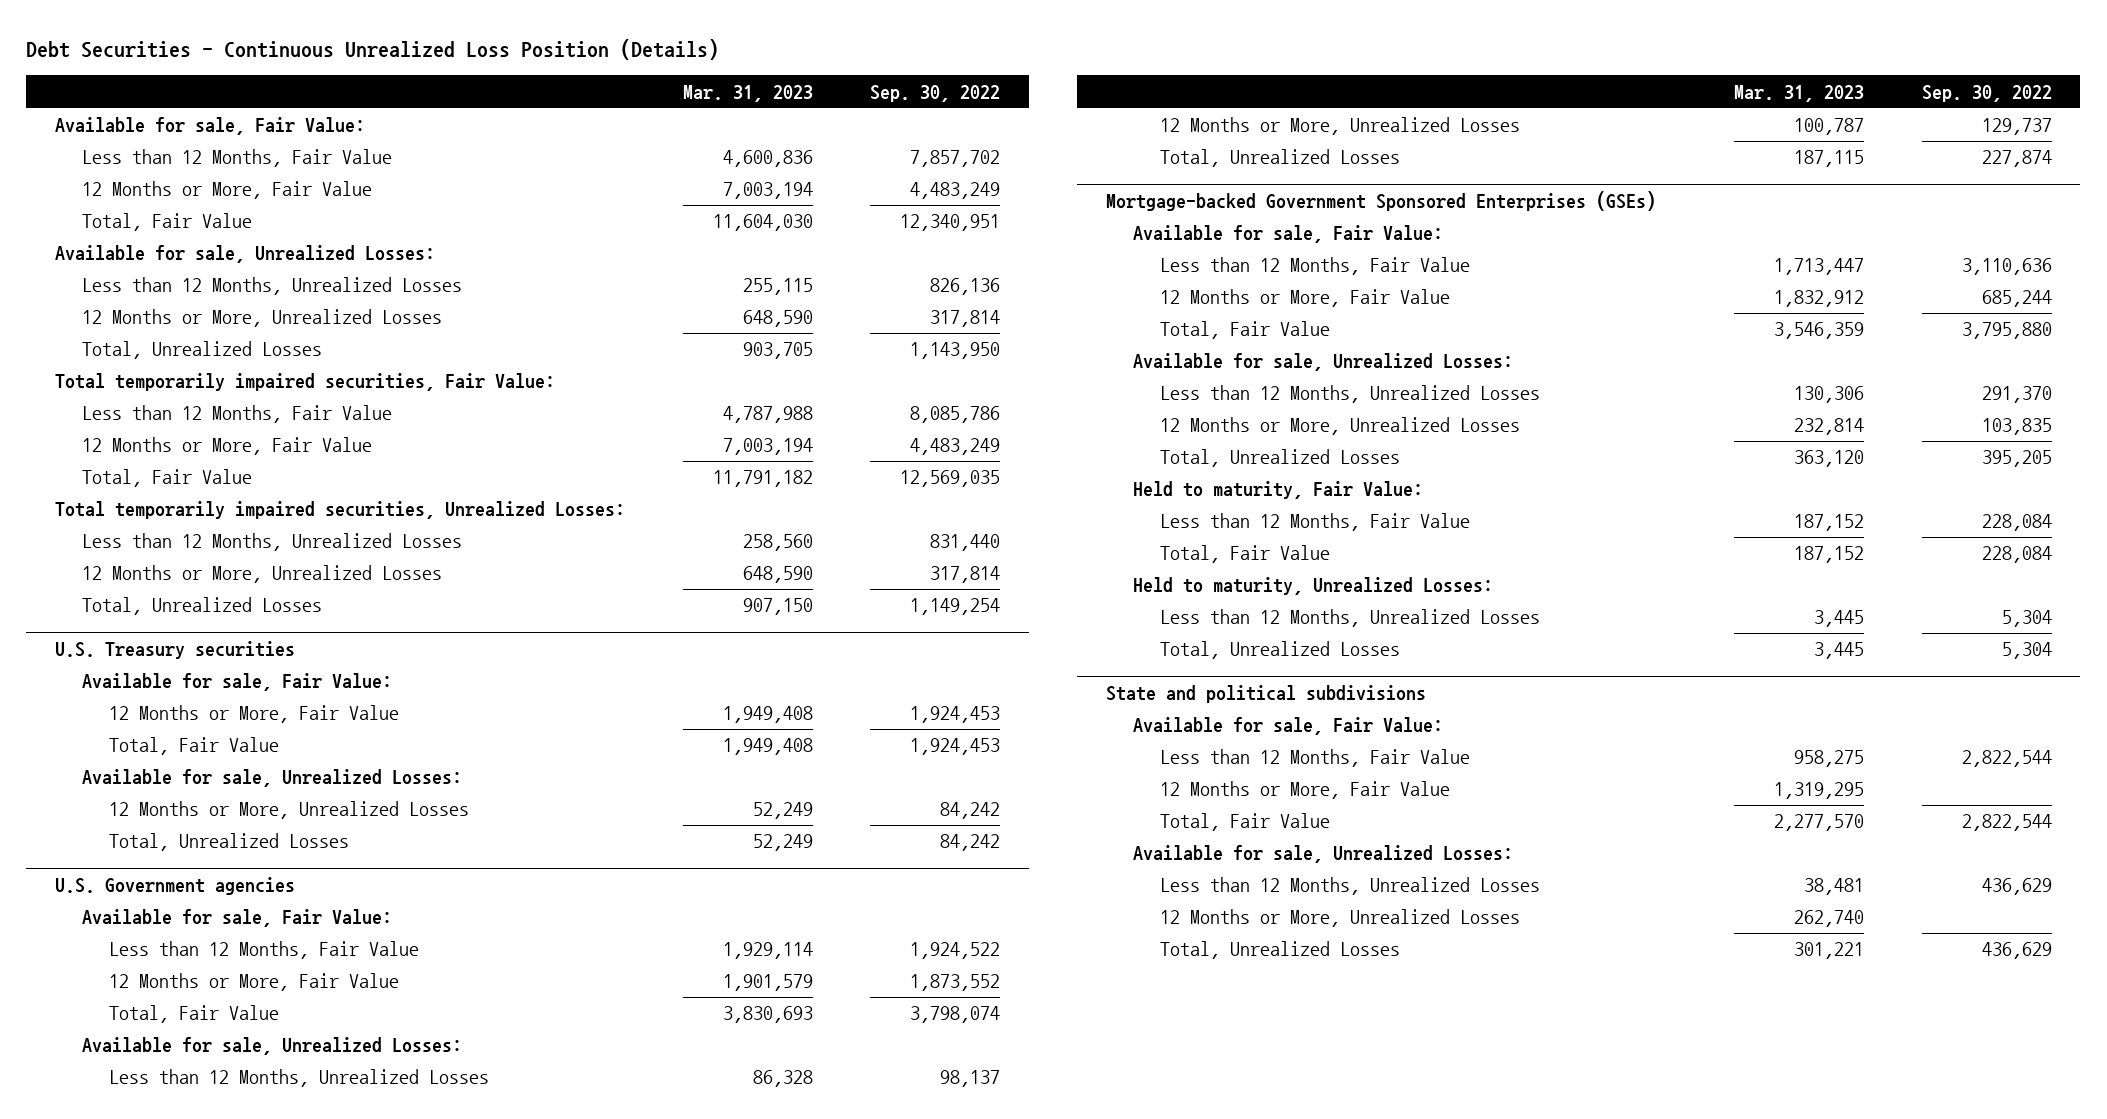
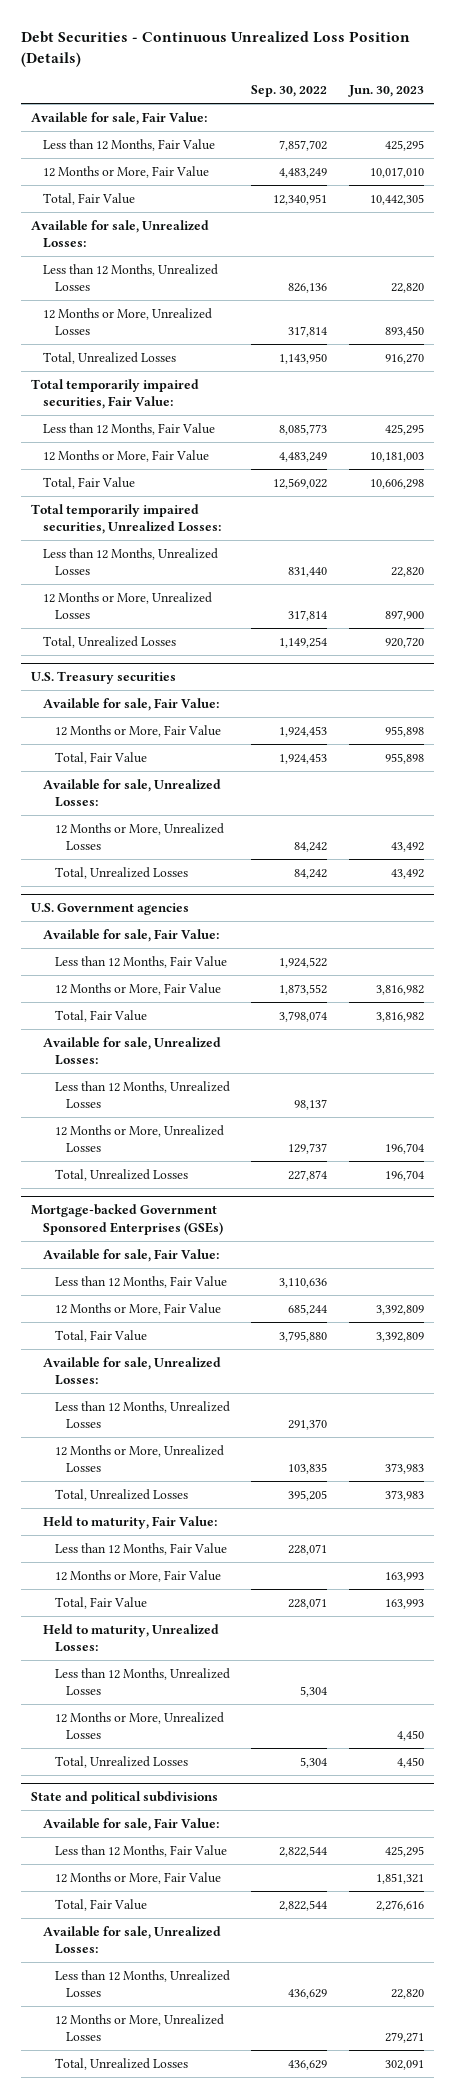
[682,84,813,102] Mar. 31, 2023 -> none
none -> [347,85,424,98] Jun. 30, 2023
[910,406,1001,424] 8,085,786 -> [279,423,328,435] 8,085,773
[900,470,1001,488] 12,569,035 -> [273,477,328,489] 12,569,022
[1981,514,2052,532] 228,084 -> [288,1543,328,1555] 228,071
none -> [54,1569,221,1582] 12 Months or More, Fair Value
[1981,546,2052,564] 228,084 -> [288,1597,328,1609] 228,071
none -> [54,1711,224,1740] 12 Months or More, Unrealized Losses

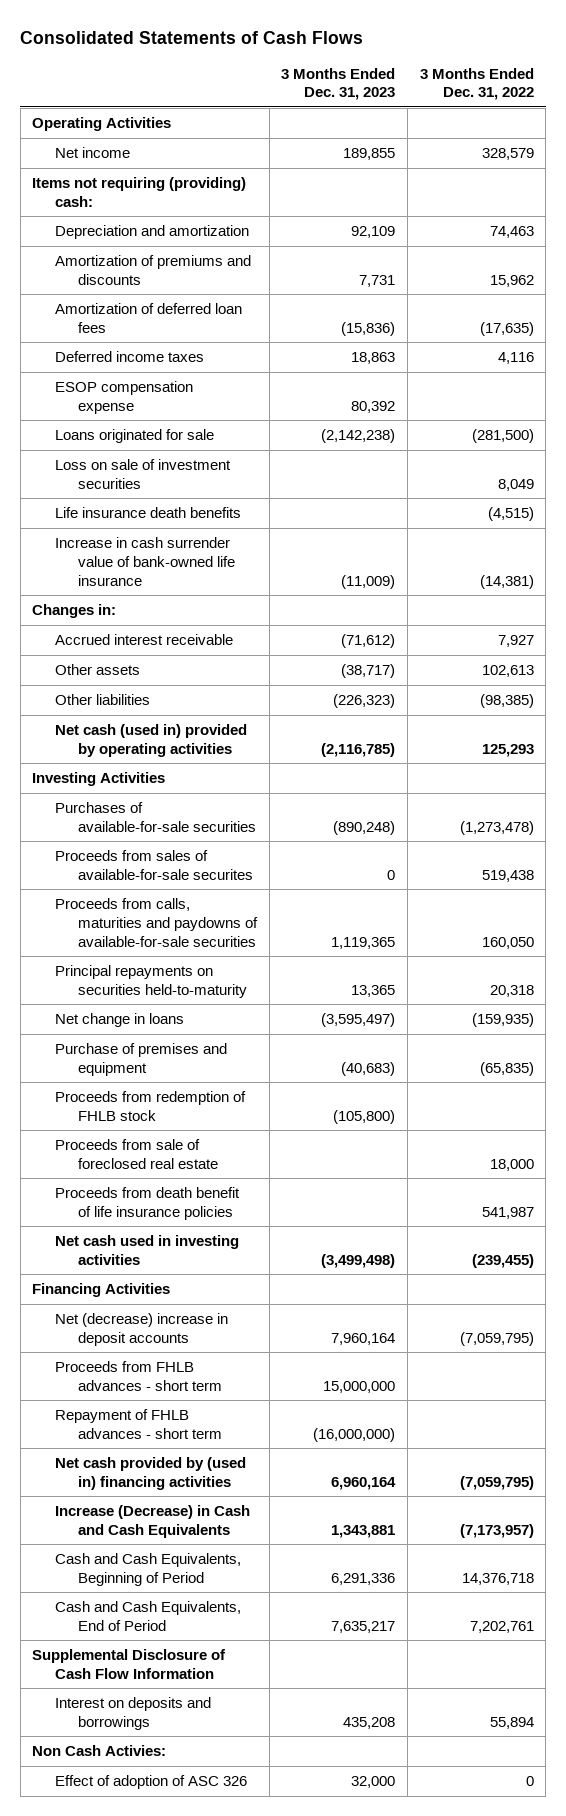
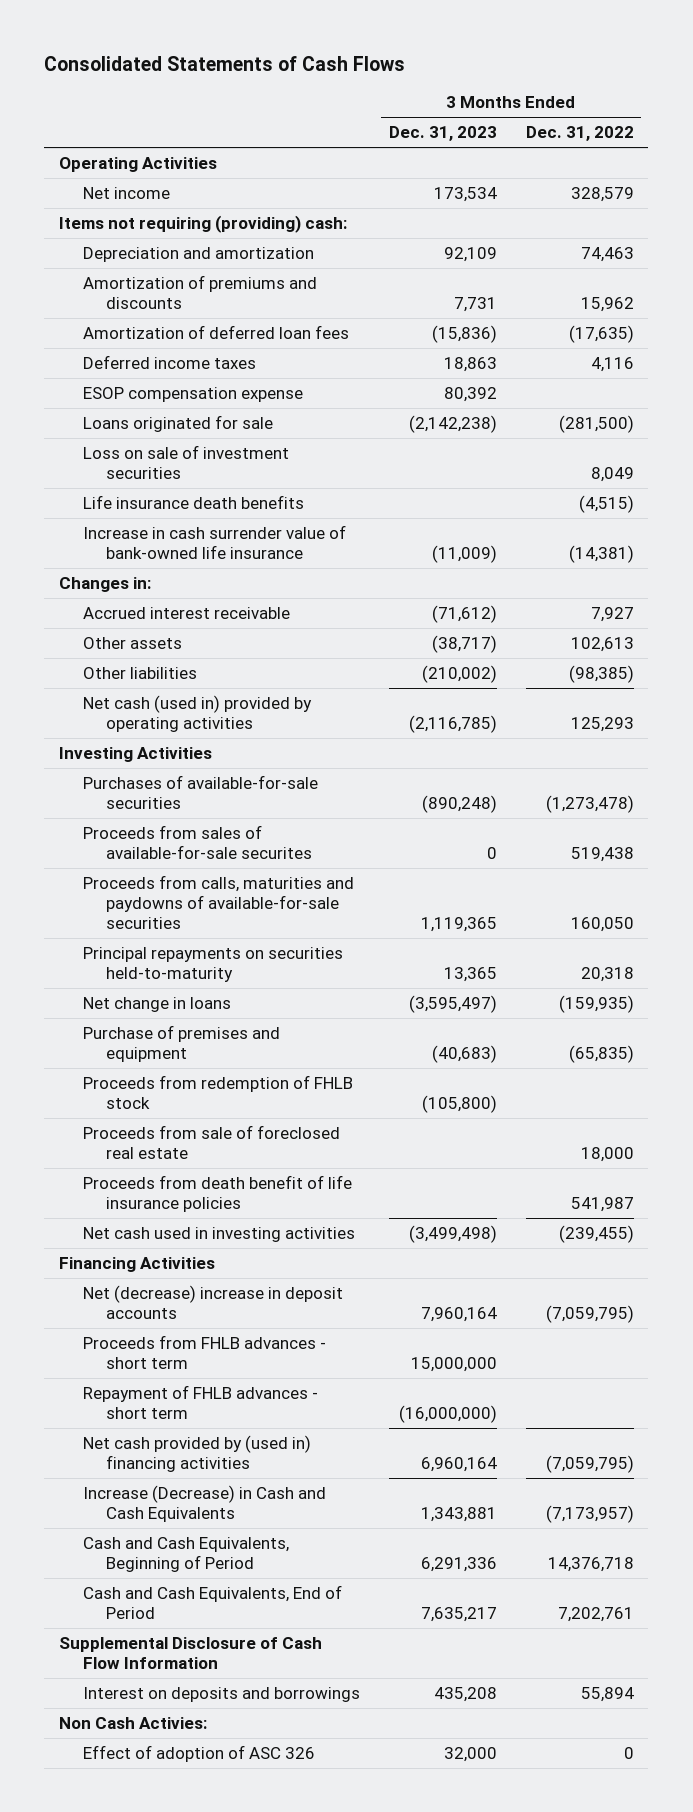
[343,147,396,160] 189,855 -> [433,186,497,202] 173,534
[333,693,396,708] (226,323) -> [421,664,497,683] (210,002)

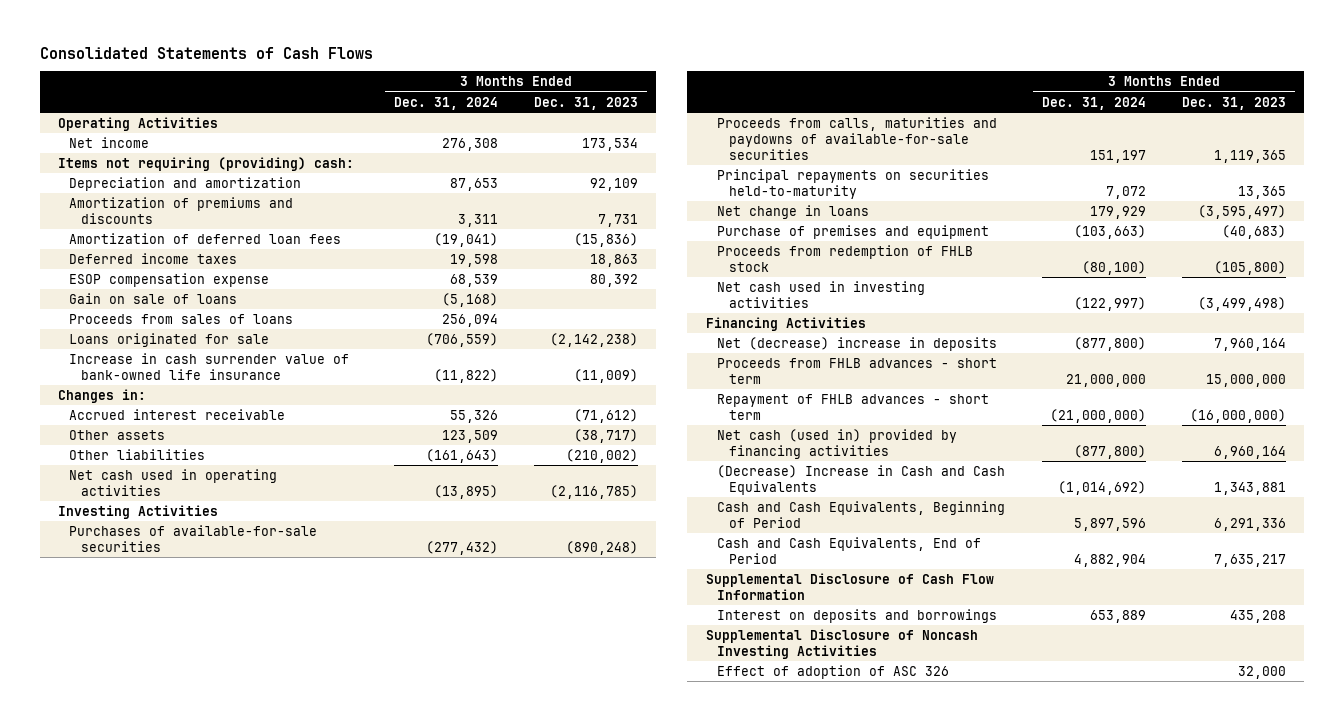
[525,126,634,142] Dec. 31, 2022 -> none
none -> [393,96,498,110] Dec. 31, 2024
none -> [69,292,238,304] Gain on sale of loans
none -> [69,313,294,324] Proceeds from sales of loans
[82,444,289,479] Loss on sale of investment securities -> none
[82,494,304,509] Life insurance death benefits -> none
[82,694,312,732] Net cash (used in) provided by operating activities -> [69,468,278,496] Net cash used in operating activities
[82,824,313,859] Proceeds from sales of available-for-sale securites -> none
[82,1124,340,1159] Proceeds from sale of foreclosed real estate -> none
[82,1174,352,1212] Proceeds from death benefit of life insurance policies -> none
[82,1284,343,1319] Net (decrease) increase in deposit accounts -> [717,336,998,351] Net (decrease) increase in deposits
[82,1434,311,1472] Net cash provided by (used in) financing activities -> [717,428,958,459] Net cash (used in) provided by financing activities
[82,1484,326,1522] Increase (Decrease) in Cash and Cash Equivalents -> [717,464,1006,495] (Decrease) Increase in Cash and Cash Equivalents
[58,1716,207,1729] Non Cash Activies: -> [705,628,978,659] Supplemental Disclosure of Noncash Investing Activities

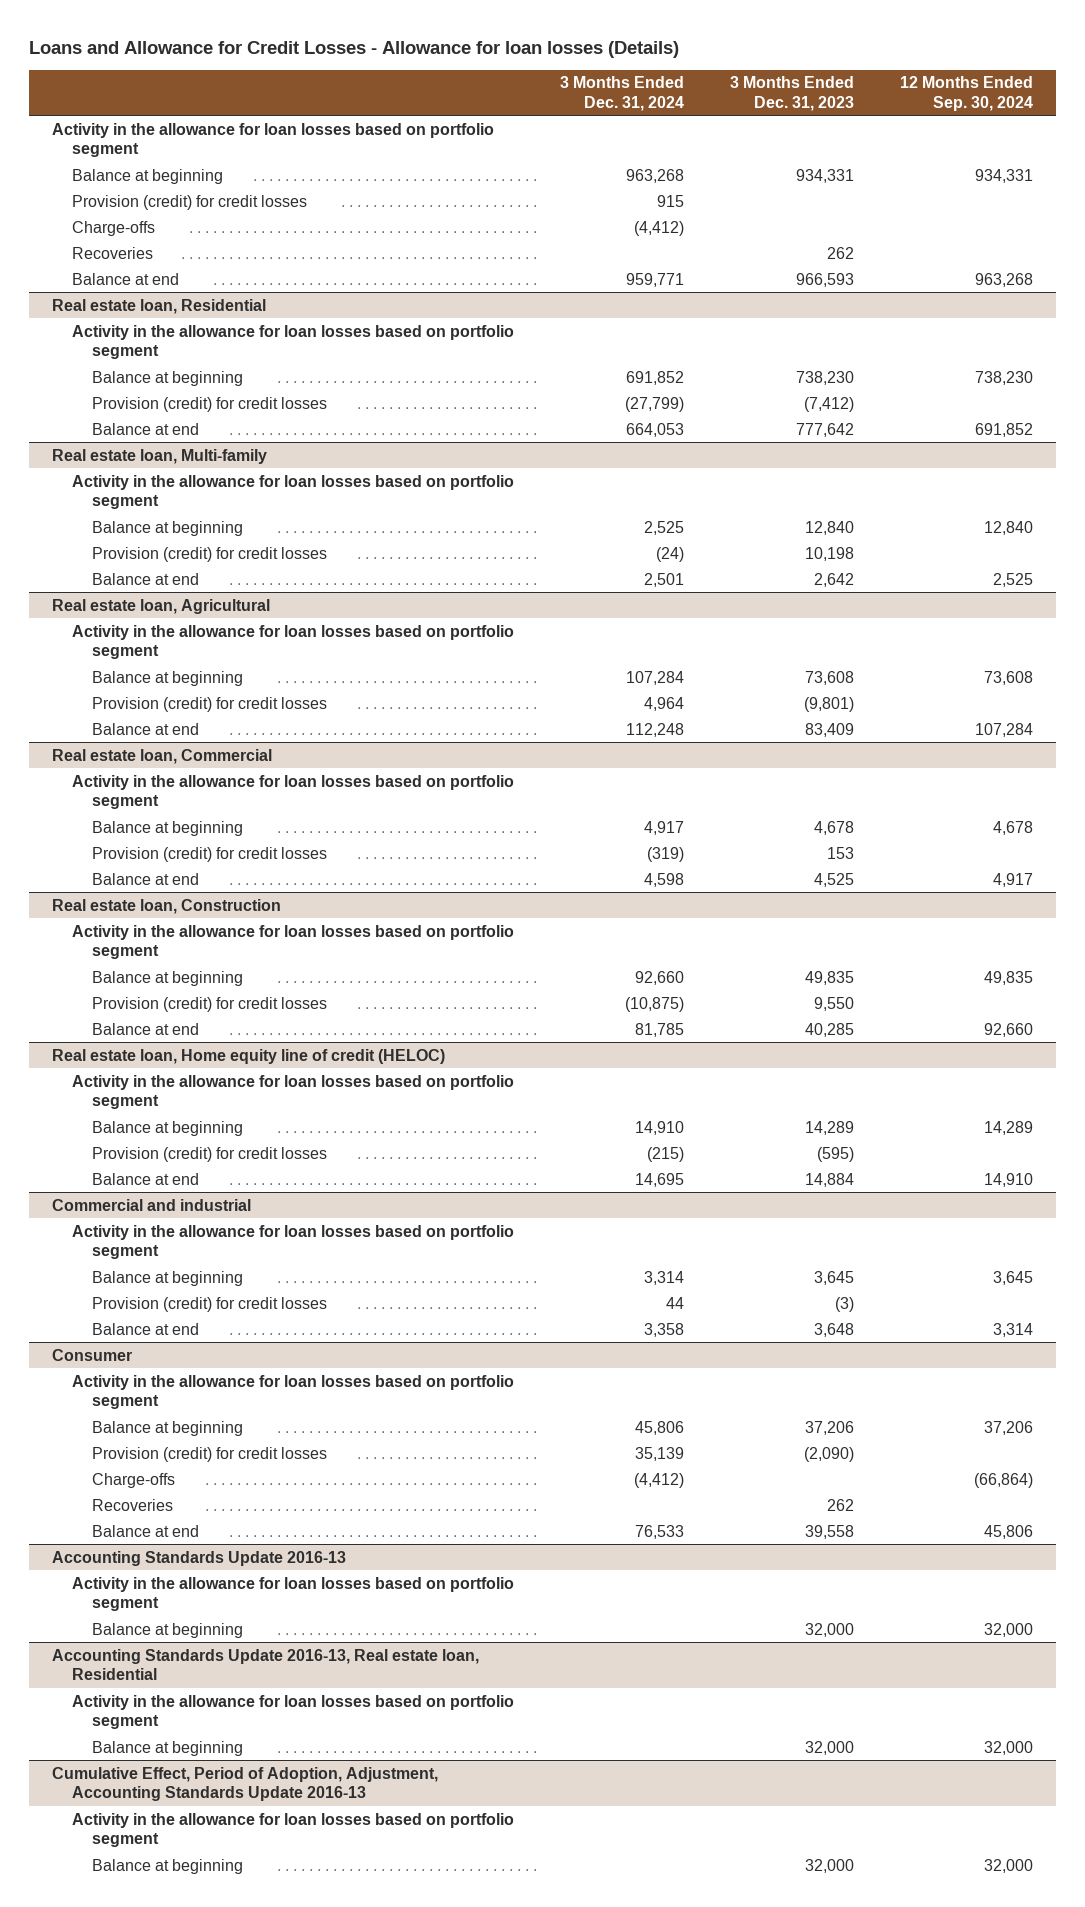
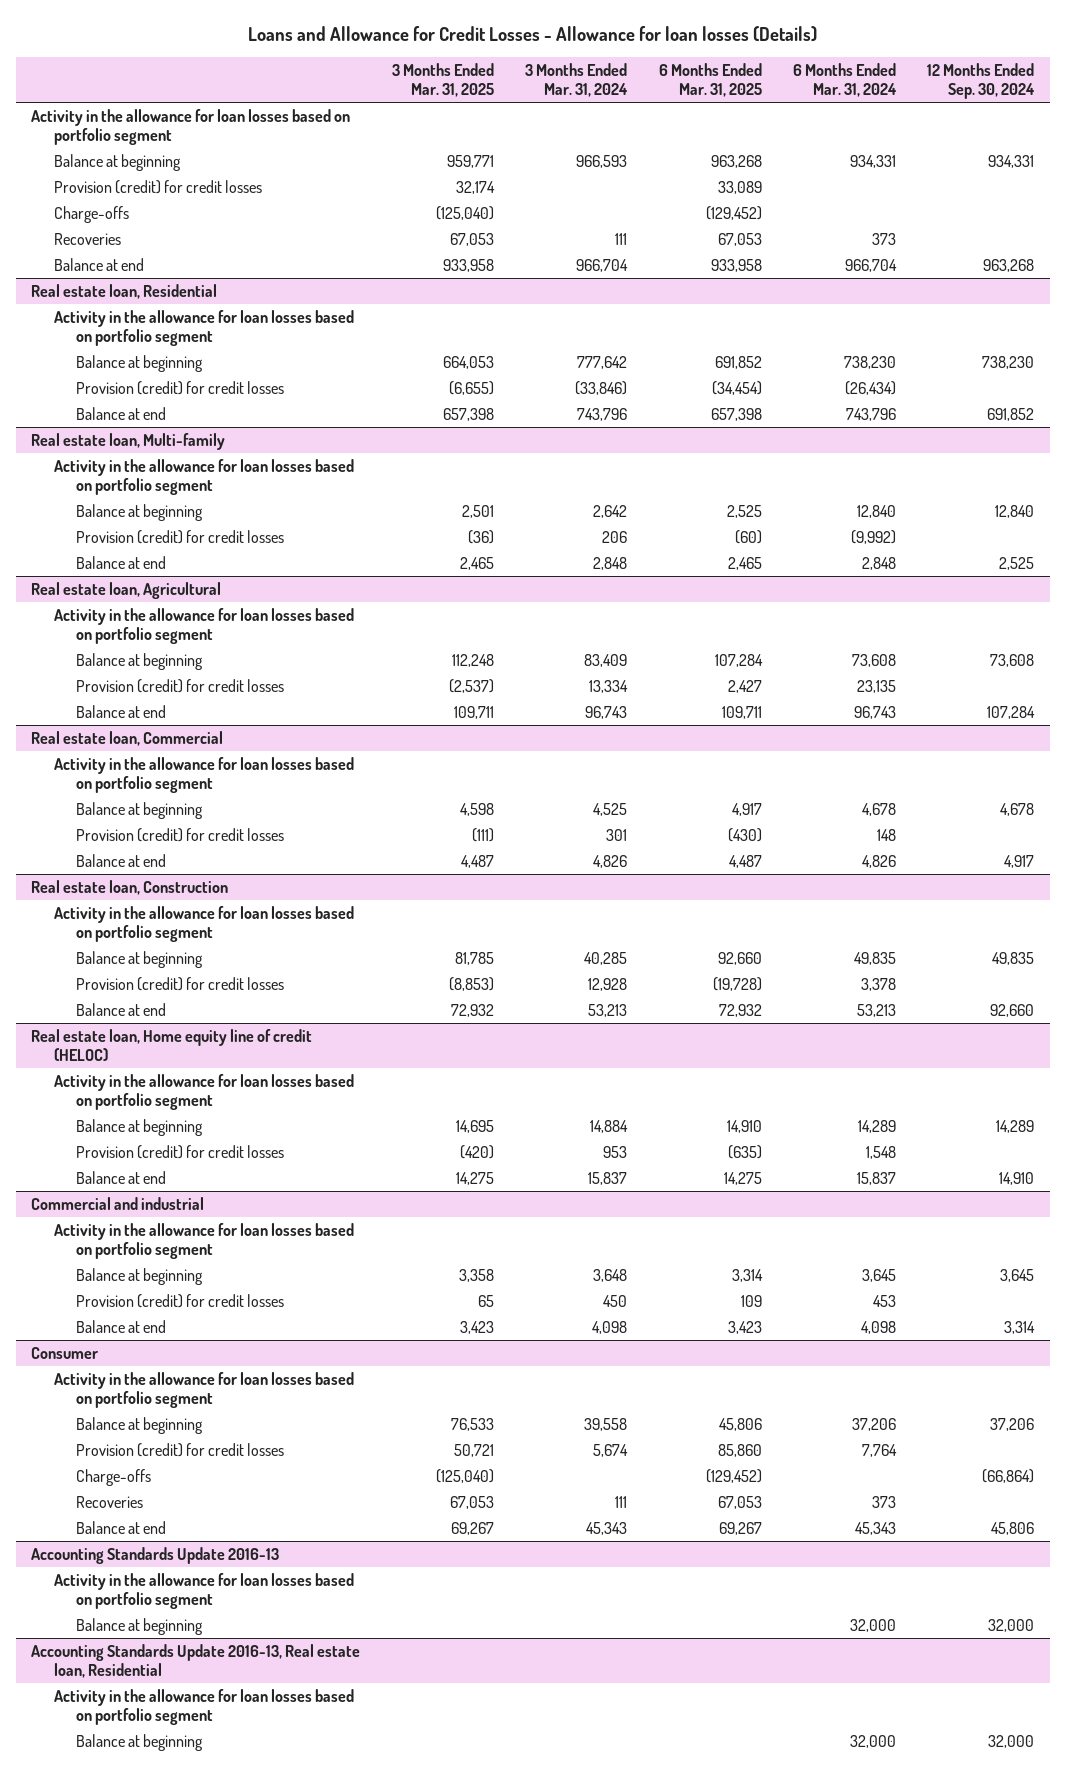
[559,76,684,111] 3 Months Ended Dec. 31, 2024 -> none
[729,76,854,111] 3 Months Ended Dec. 31, 2023 -> none
none -> [391,62,494,98] 3 Months Ended Mar. 31, 2025
none -> [525,62,629,98] 3 Months Ended Mar. 31, 2024
none -> [658,62,762,98] 6 Months Ended Mar. 31, 2025
none -> [792,62,897,98] 6 Months Ended Mar. 31, 2024
[51,1766,438,1802] Cumulative Effect, Period of Adoption, Adjustment, Accounting Standards Update 2016-13 -> none
[71,1812,514,1848] Activity in the allowance for loan losses based on portfolio segment -> none
[91,1858,243,1874] Balance at beginning -> none

